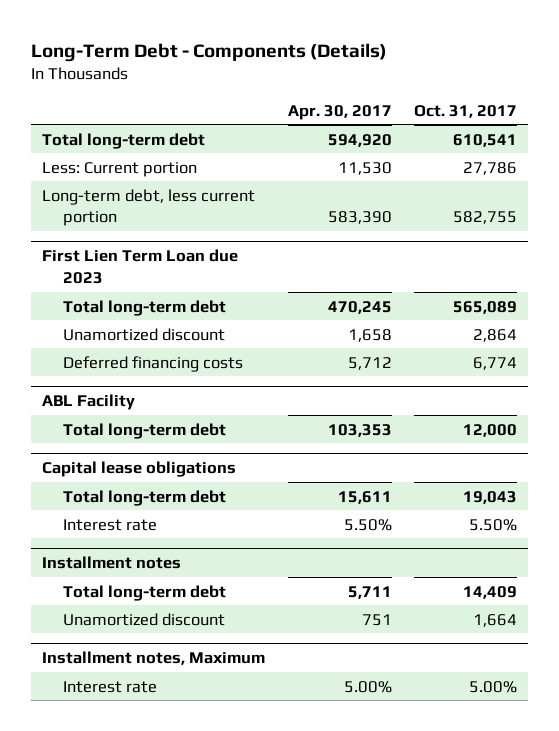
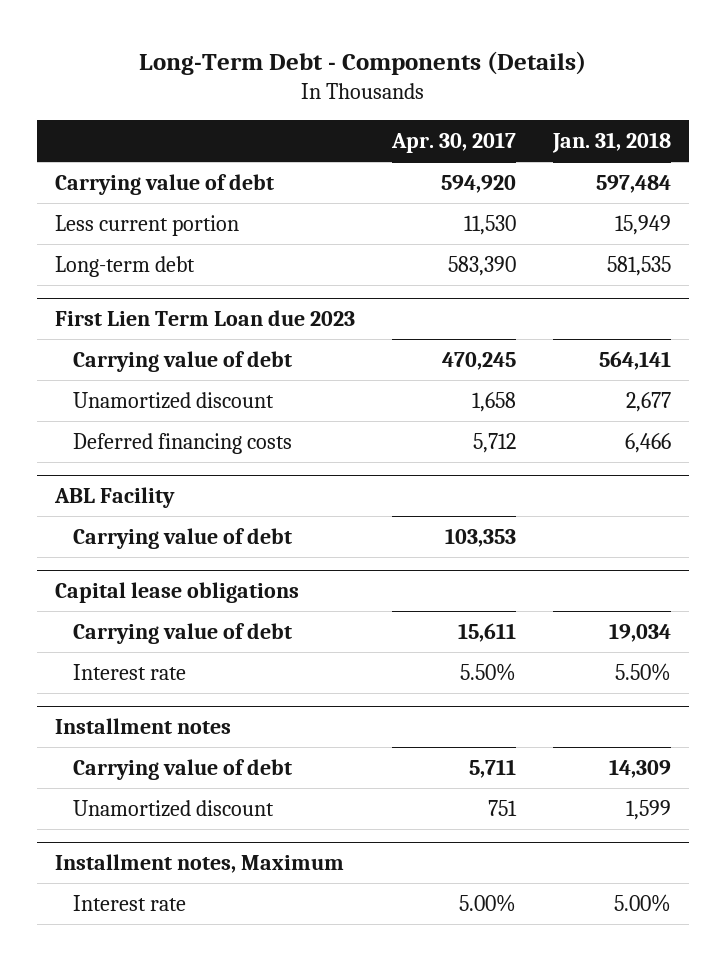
[413,104,517,118] Oct. 31, 2017 -> none
none -> [551,131,671,153] Jan. 31, 2018
[42,132,206,149] Total long-term debt -> [54,173,274,195] Carrying value of debt
[42,161,198,177] Less: Current portion -> [54,214,239,236] Less current portion
[42,188,256,227] Long-term debt, less current portion -> [54,255,195,277] Long-term debt
[63,299,227,316] Total long-term debt -> [72,350,292,372] Carrying value of debt
[63,422,227,439] Total long-term debt -> [72,527,292,549] Carrying value of debt
[63,489,227,506] Total long-term debt -> [72,622,292,644] Carrying value of debt
[63,584,227,601] Total long-term debt -> [72,758,292,780] Carrying value of debt

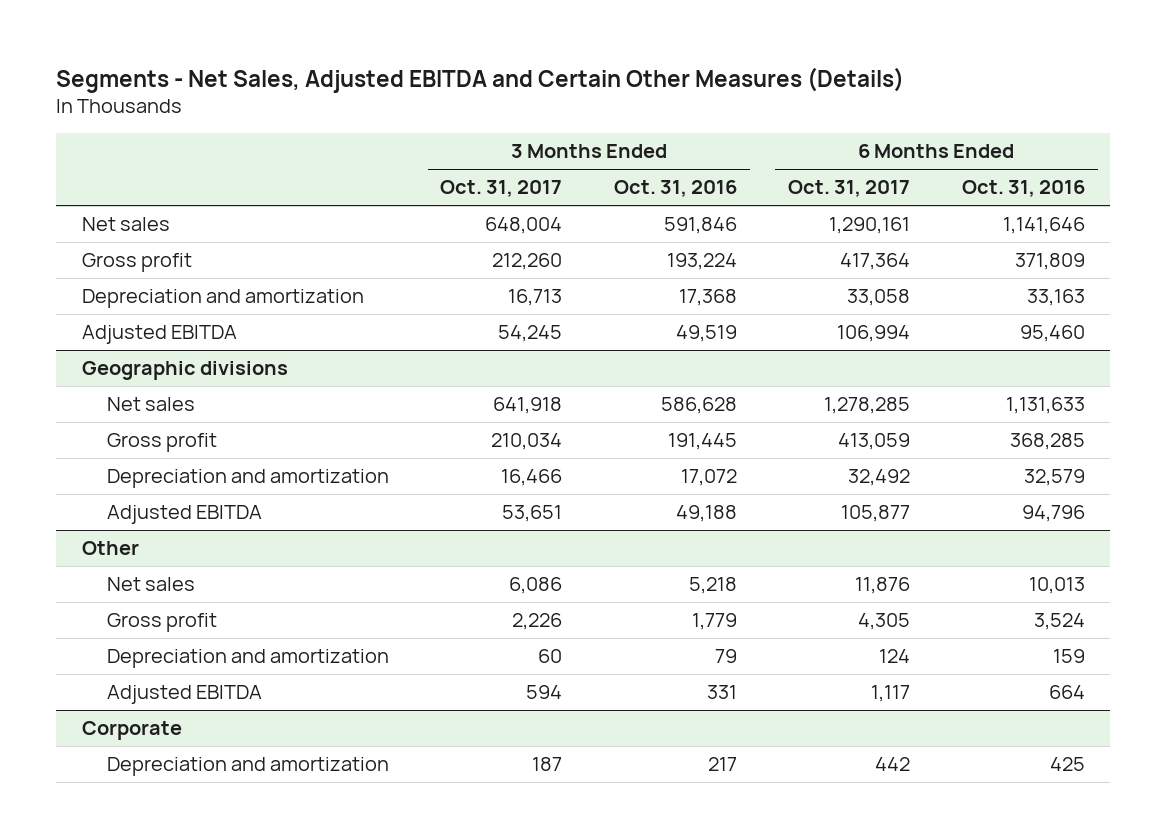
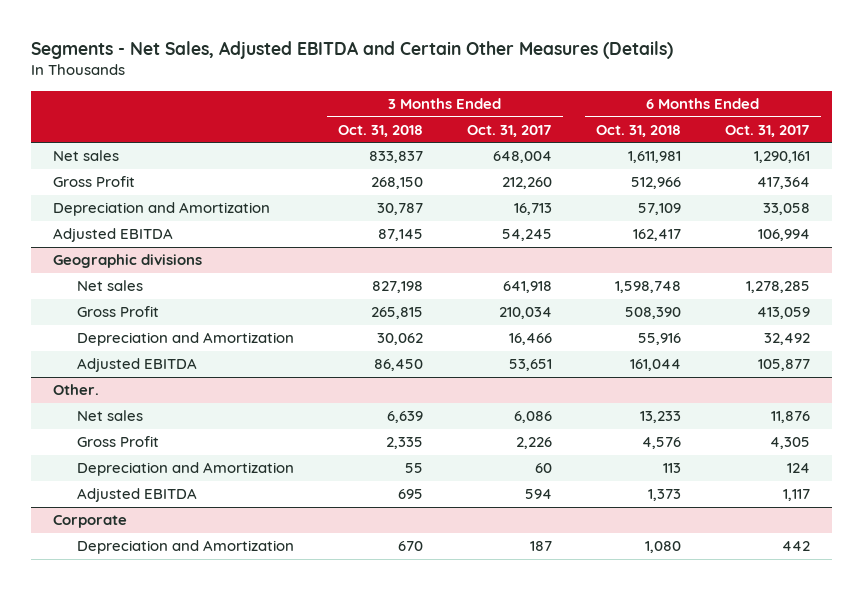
[613,180,737,198] Oct. 31, 2016 -> none
[961,180,1085,198] Oct. 31, 2016 -> none
none -> [338,124,424,137] Oct. 31, 2018
none -> [596,124,682,137] Oct. 31, 2018
[81,253,192,273] Gross profit -> [53,176,136,188] Gross Profit
[81,289,364,309] Depreciation and amortization -> [53,202,271,217] Depreciation and Amortization
[106,433,217,453] Gross profit -> [77,306,160,318] Gross Profit
[106,469,389,489] Depreciation and amortization -> [77,332,295,347] Depreciation and Amortization
[81,541,139,556] Other -> [53,384,100,396] Other.
[106,613,217,633] Gross profit -> [77,436,160,448] Gross Profit
[106,649,389,669] Depreciation and amortization -> [77,462,295,477] Depreciation and Amortization
[106,757,389,777] Depreciation and amortization -> [77,540,295,555] Depreciation and Amortization

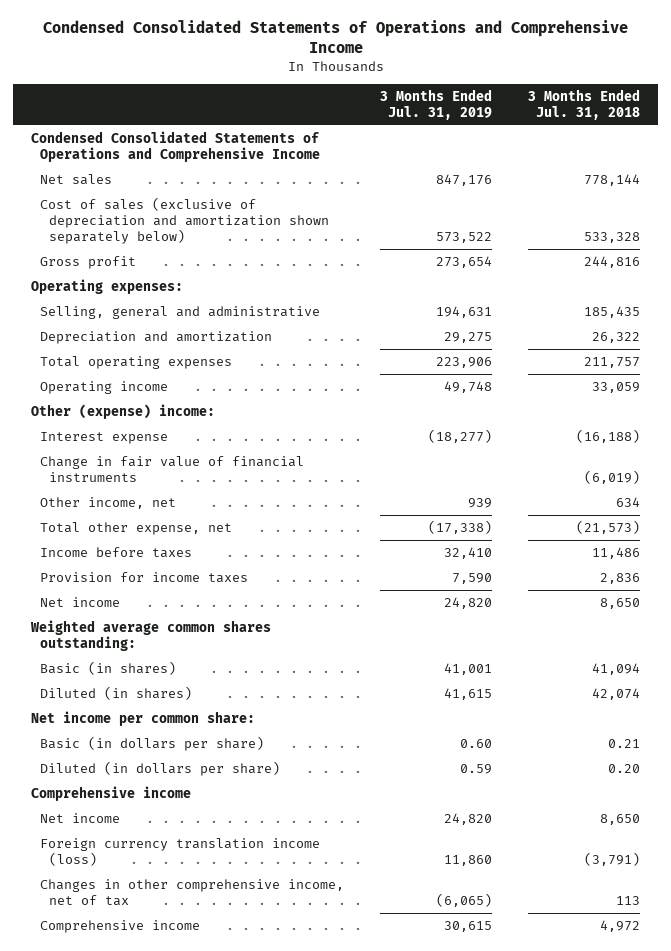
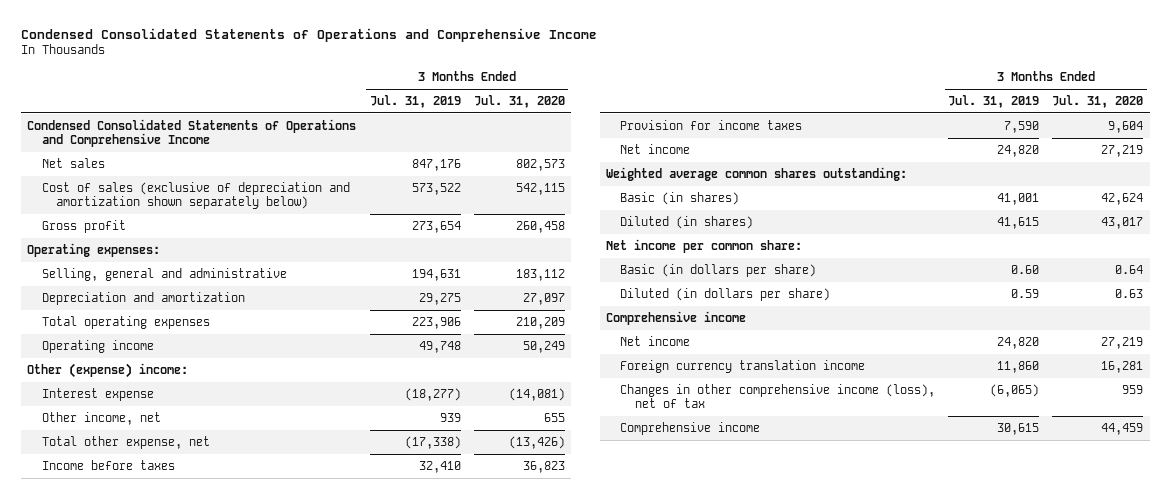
[528,88,641,120] 3 Months Ended Jul. 31, 2018 -> none
none -> [473,95,565,109] Jul. 31, 2020
[40,455,305,483] Change in fair value of financial instruments -> none
[40,837,321,867] Foreign currency translation income (loss) -> [620,359,866,373] Foreign currency translation income
[40,878,345,907] Changes in other comprehensive income, net of tax -> [620,383,936,409] Changes in other comprehensive income (loss), net of tax

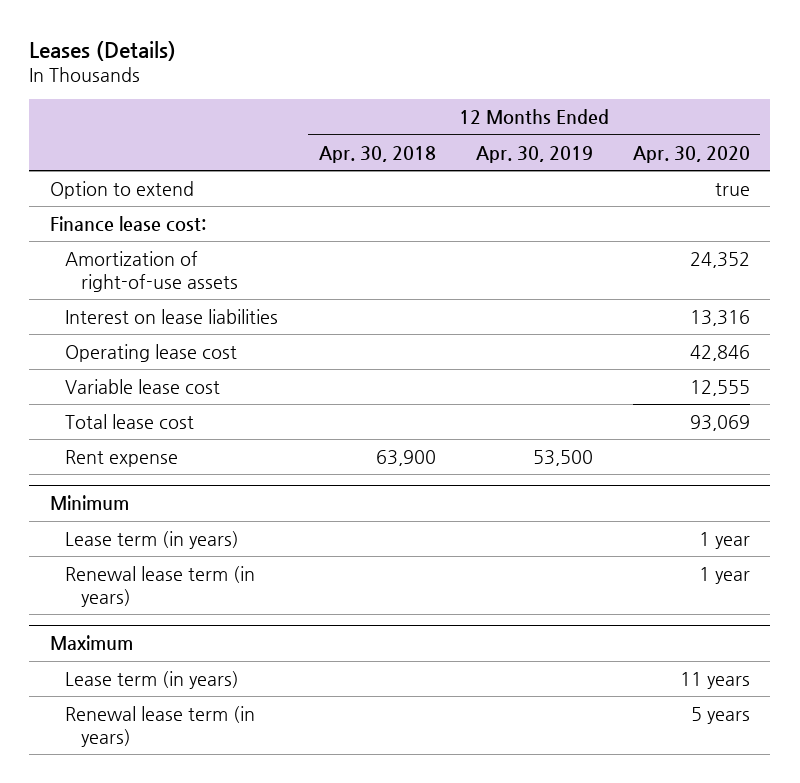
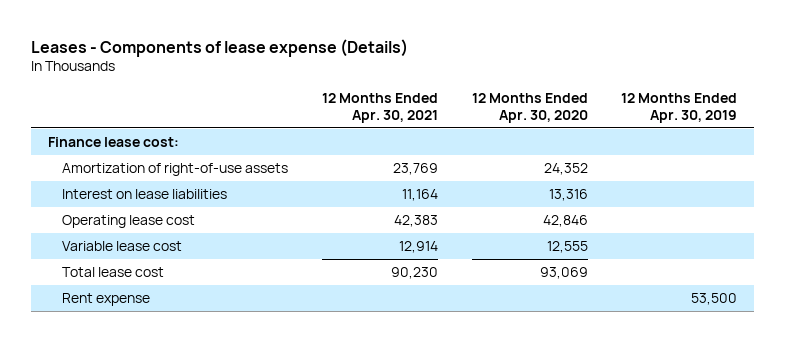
[29,41,177,62] Leases (Details) -> [31,38,409,57] Leases - Components of lease expense (Details)
[318,145,436,163] Apr. 30, 2018 -> none
none -> [321,93,438,123] 12 Months Ended Apr. 30, 2021
[49,180,194,199] Option to extend -> none
[49,495,129,511] Minimum -> none
[65,530,240,549] Lease term (in years) -> none
[65,565,256,607] Renewal lease term (in years) -> none
[49,635,133,651] Maximum -> none
[65,670,240,689] Lease term (in years) -> none
[65,705,256,747] Renewal lease term (in years) -> none

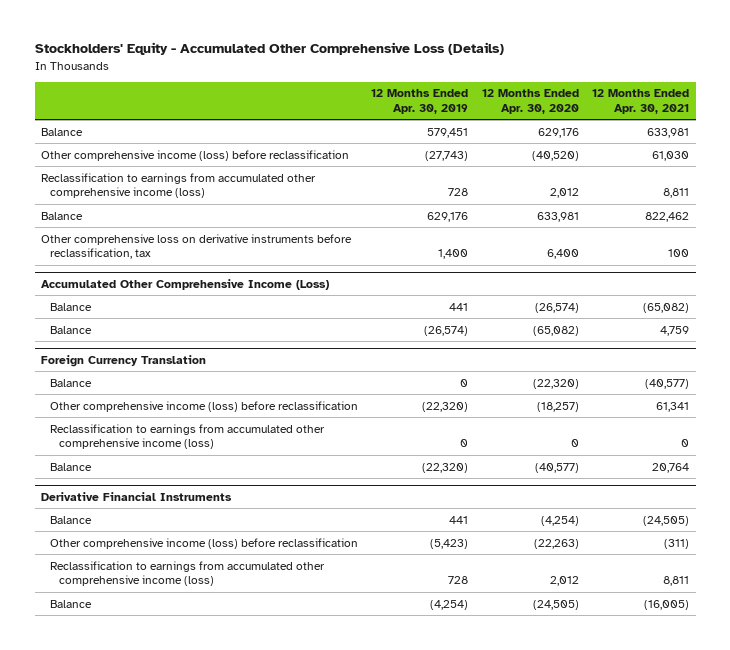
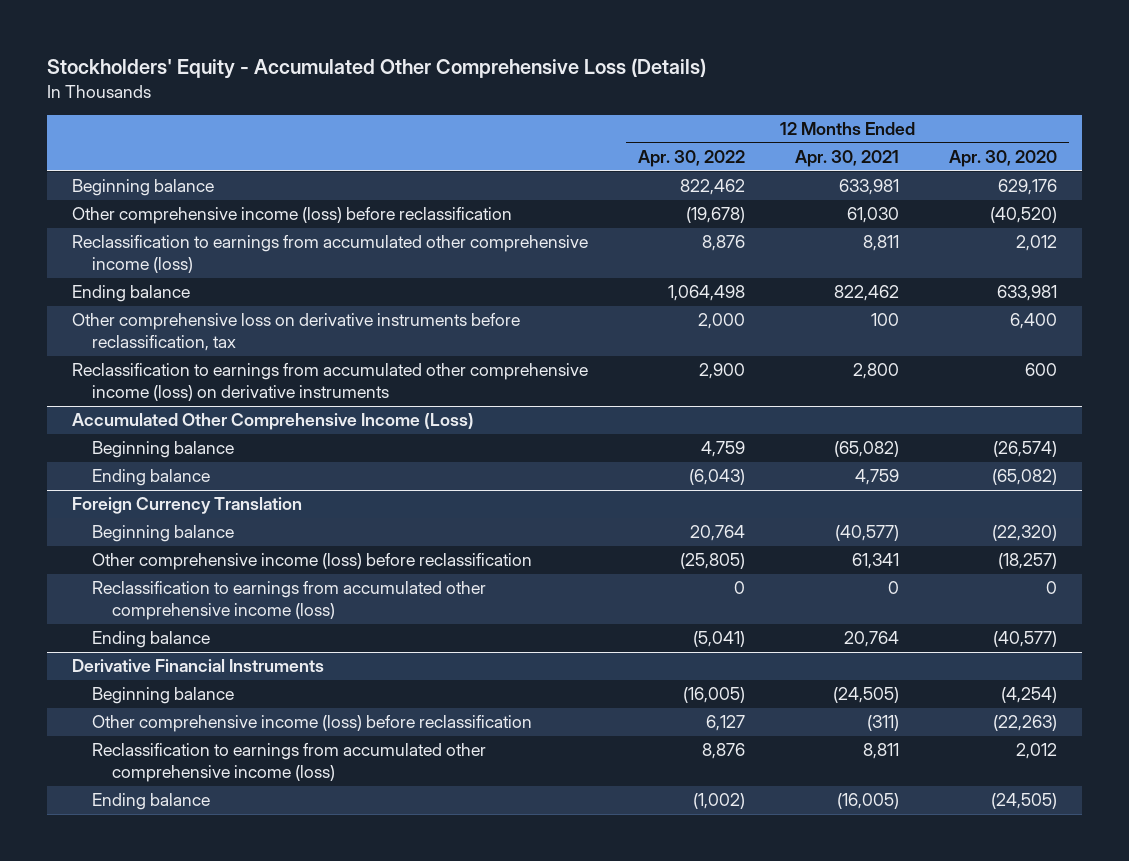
[371,89,469,114] 12 Months Ended Apr. 30, 2019 -> none
none -> [638,150,746,168] Apr. 30, 2022
[41,127,84,136] Balance -> [72,179,215,197] Beginning balance
[41,211,84,220] Balance -> [72,285,191,303] Ending balance
none -> [72,363,589,402] Reclassification to earnings from accumulated other comprehensive income (loss) on derivative instruments
[50,302,93,311] Balance -> [92,441,235,459] Beginning balance
[50,325,93,334] Balance -> [92,469,211,487] Ending balance
[50,378,93,387] Balance -> [92,525,235,543] Beginning balance
[50,462,93,471] Balance -> [92,631,211,649] Ending balance
[50,515,93,524] Balance -> [92,687,235,705] Beginning balance
[50,599,93,608] Balance -> [92,793,211,811] Ending balance

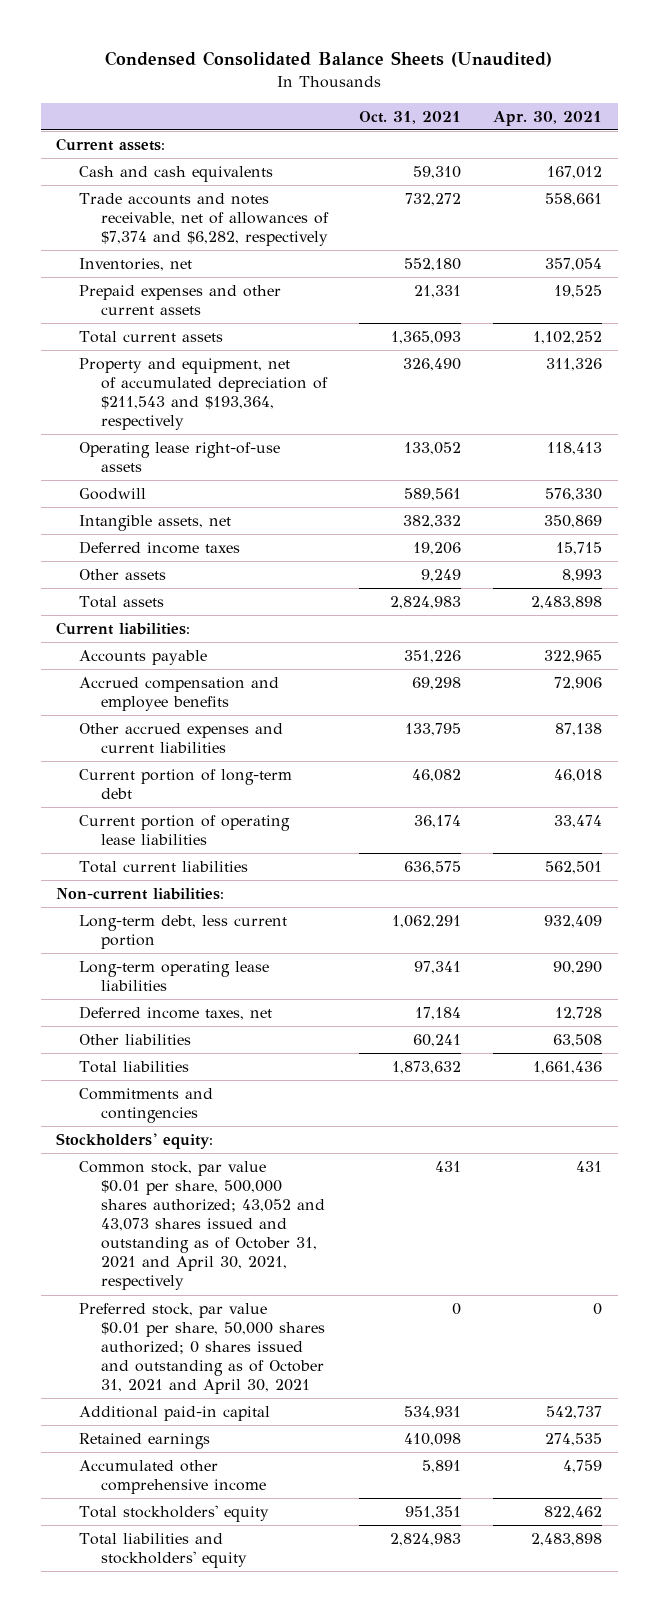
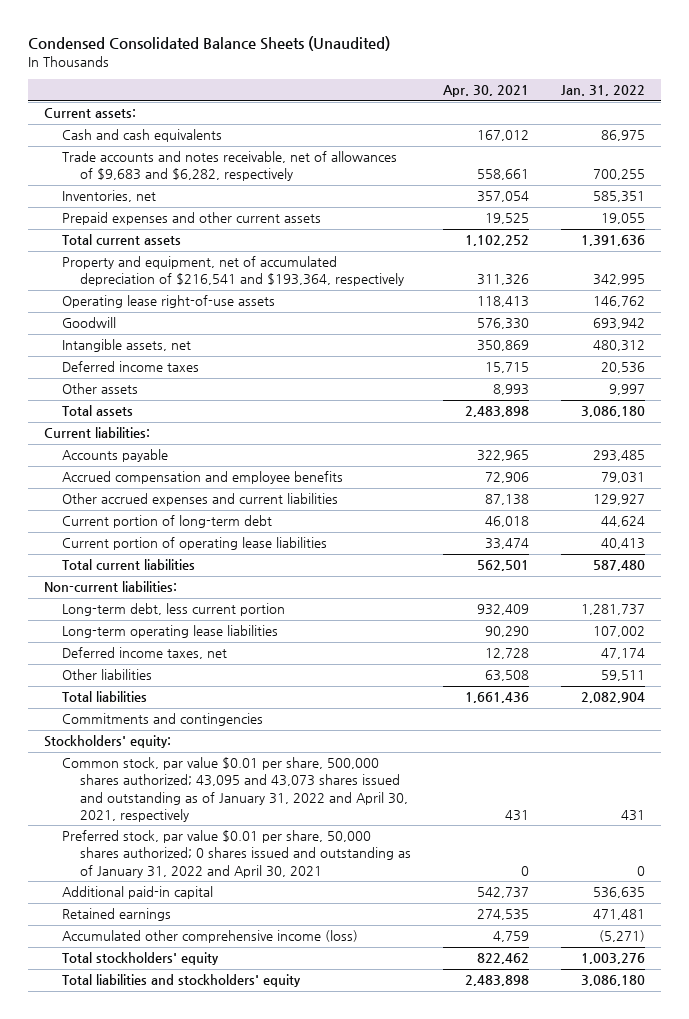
[359,110,462,124] Oct. 31, 2021 -> none
none -> [561,85,646,97] Jan. 31, 2022
[78,193,330,247] Trade accounts and notes receivable, net of allowances of $7,374 and $6,282, respectively -> [61,151,397,182] Trade accounts and notes receivable, net of allowances of $9,683 and $6,282, respectively
[78,358,329,431] Property and equipment, net of accumulated depreciation of $211,543 and $193,364, respectively -> [61,256,404,287] Property and equipment, net of accumulated depreciation of $216,541 and $193,364, respectively
[78,1161,326,1291] Common stock, par value $0.01 per share, 500,000 shares authorized; 43,052 and 43,073 shares issued and outstanding as of October 31, 2021 and April 30, 2021, respectively -> [61,757,408,822] Common stock, par value $0.01 per share, 500,000 shares authorized; 43,095 and 43,073 shares issued and outstanding as of January 31, 2022 and April 30, 2021, respectively
[78,1303,326,1395] Preferred stock, par value $0.01 per share, 50,000 shares authorized; 0 shares issued and outstanding as of October 31, 2021 and April 30, 2021 -> [61,830,411,878] Preferred stock, par value $0.01 per share, 50,000 shares authorized; 0 shares issued and outstanding as of January 31, 2022 and April 30, 2021
[78,1460,267,1495] Accumulated other comprehensive income -> [61,930,358,944] Accumulated other comprehensive income (loss)

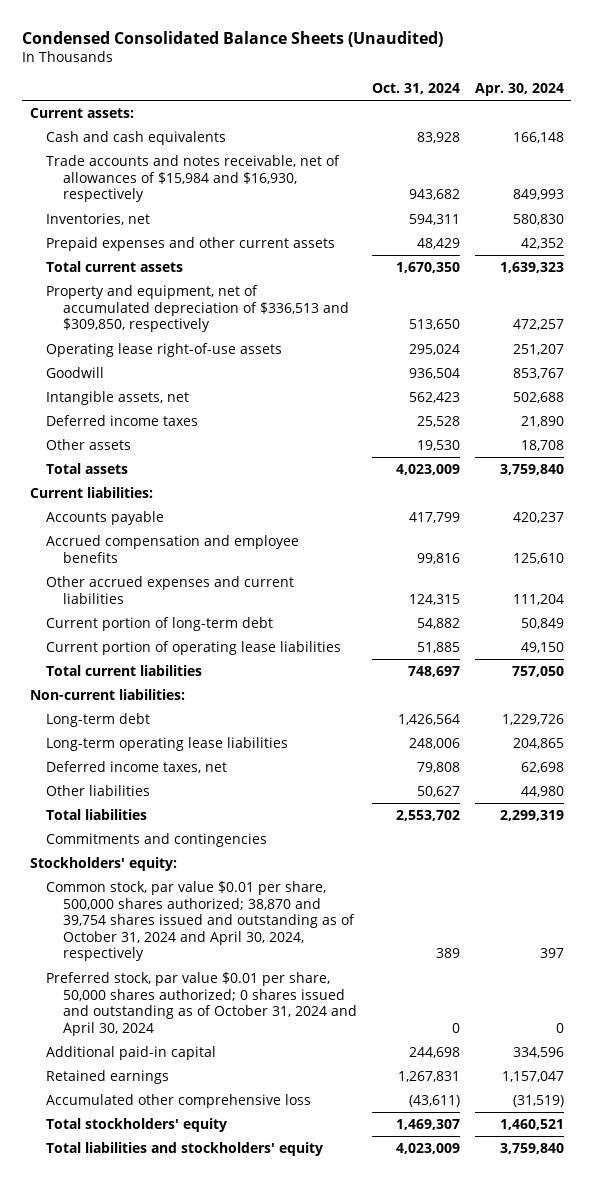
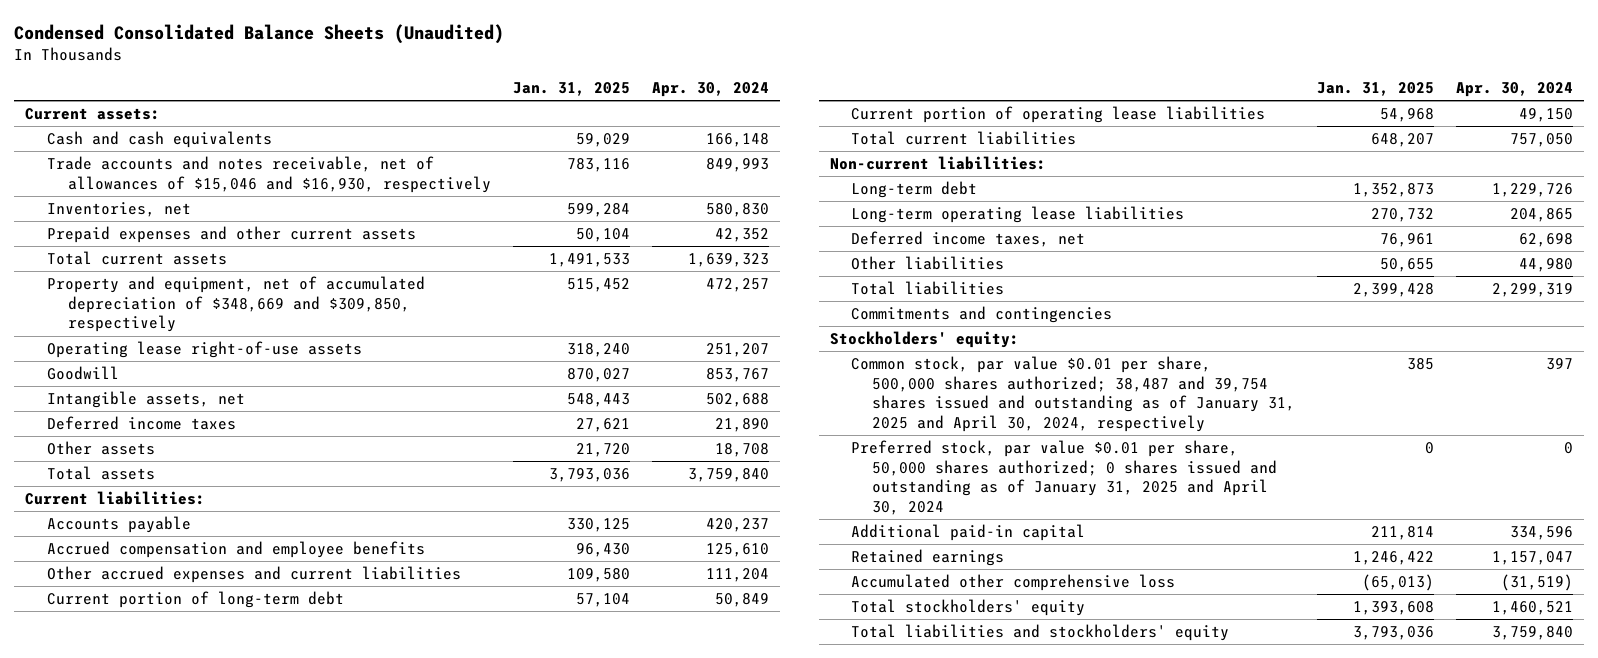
[371,82,460,94] Oct. 31, 2024 -> none
none -> [512,82,630,97] Jan. 31, 2025
[46,155,341,203] Trade accounts and notes receivable, net of allowances of $15,984 and $16,930, respectively -> [46,156,491,193] Trade accounts and notes receivable, net of allowances of $15,046 and $16,930, respectively
[46,285,349,333] Property and equipment, net of accumulated depreciation of $336,513 and $309,850, respectively -> [46,276,425,333] Property and equipment, net of accumulated depreciation of $348,669 and $309,850, respectively
[46,881,355,962] Common stock, par value $0.01 per share, 500,000 shares authorized; 38,870 and 39,754 shares issued and outstanding as of October 31, 2024 and April 30, 2024, respectively -> [850,356,1296,433] Common stock, par value $0.01 per share, 500,000 shares authorized; 38,487 and 39,754 shares issued and outstanding as of January 31, 2025 and April 30, 2024, respectively
[46,972,357,1036] Preferred stock, par value $0.01 per share, 50,000 shares authorized; 0 shares issued and outstanding as of October 31, 2024 and April 30, 2024 -> [850,440,1278,516] Preferred stock, par value $0.01 per share, 50,000 shares authorized; 0 shares issued and outstanding as of January 31, 2025 and April 30, 2024

